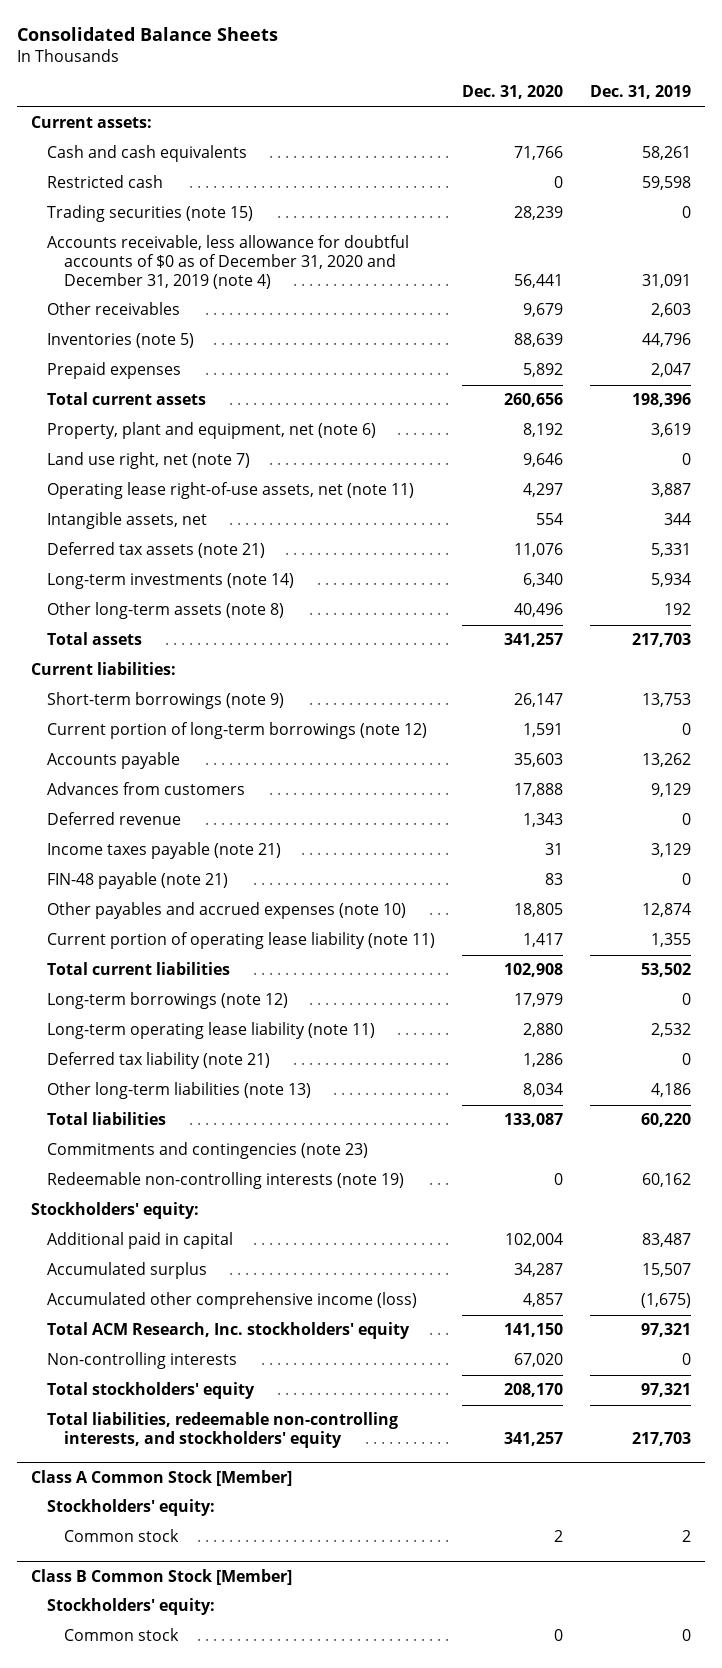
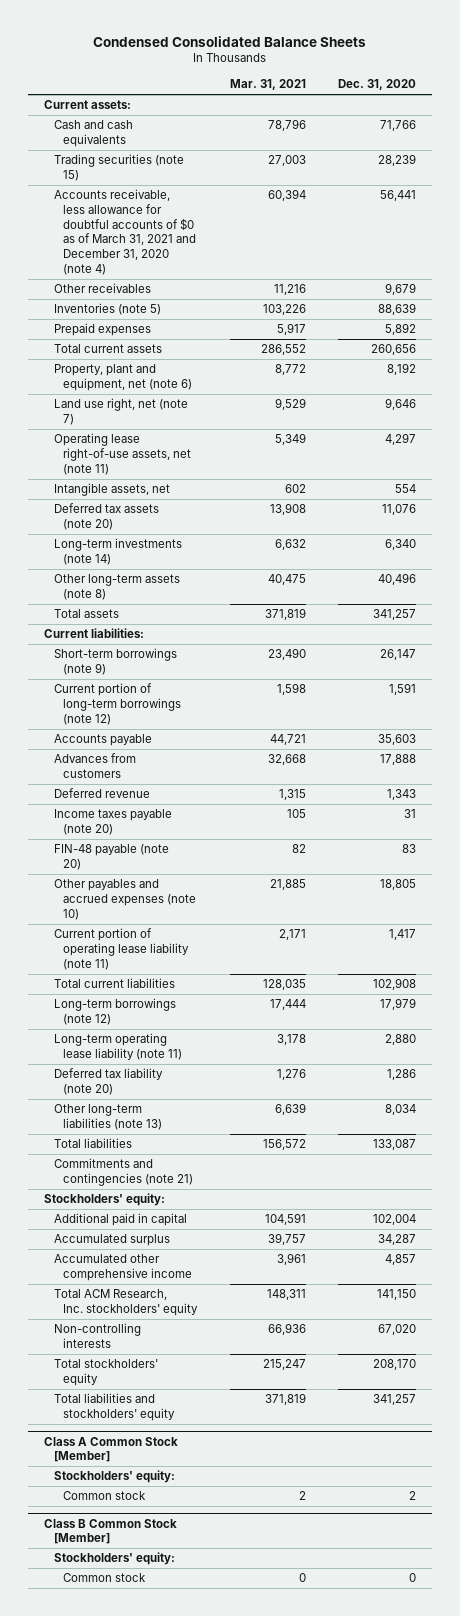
[17,26,279,41] Consolidated Balance Sheets -> [93,35,367,47] Condensed Consolidated Balance Sheets
[590,85,692,100] Dec. 31, 2019 -> none
none -> [229,79,306,91] Mar. 31, 2021
[47,175,164,189] Restricted cash -> none
[47,235,410,289] Accounts receivable, less allowance for doubtful accounts of $0 as of December 31, 2020 and December 31, 2019 (note 4) -> [53,189,197,275] Accounts receivable, less allowance for doubtful accounts of $0 as of March 31, 2021 and December 31, 2020 (note 4)
[47,542,266,559] Deferred tax assets (note 21) -> [53,503,159,531] Deferred tax assets (note 20)
[47,842,282,860] Income taxes payable (note 21) -> [53,809,172,836] Income taxes payable (note 20)
[47,872,229,890] FIN-48 payable (note 21) -> [53,844,169,871] FIN-48 payable (note 20)
[47,1052,271,1070] Deferred tax liability (note 21) -> [53,1068,163,1096] Deferred tax liability (note 20)
[47,1172,405,1190] Redeemable non-controlling interests (note 19) -> none
[47,1142,369,1160] Commitments and contingencies (note 23) -> [53,1158,194,1187] Commitments and contingencies (note 21)
[47,1292,418,1310] Accumulated other comprehensive income (loss) -> [53,1254,193,1282] Accumulated other comprehensive income
[47,1412,399,1448] Total liabilities, redeemable non-controlling interests, and stockholders' equity -> [53,1393,176,1422] Total liabilities and stockholders' equity

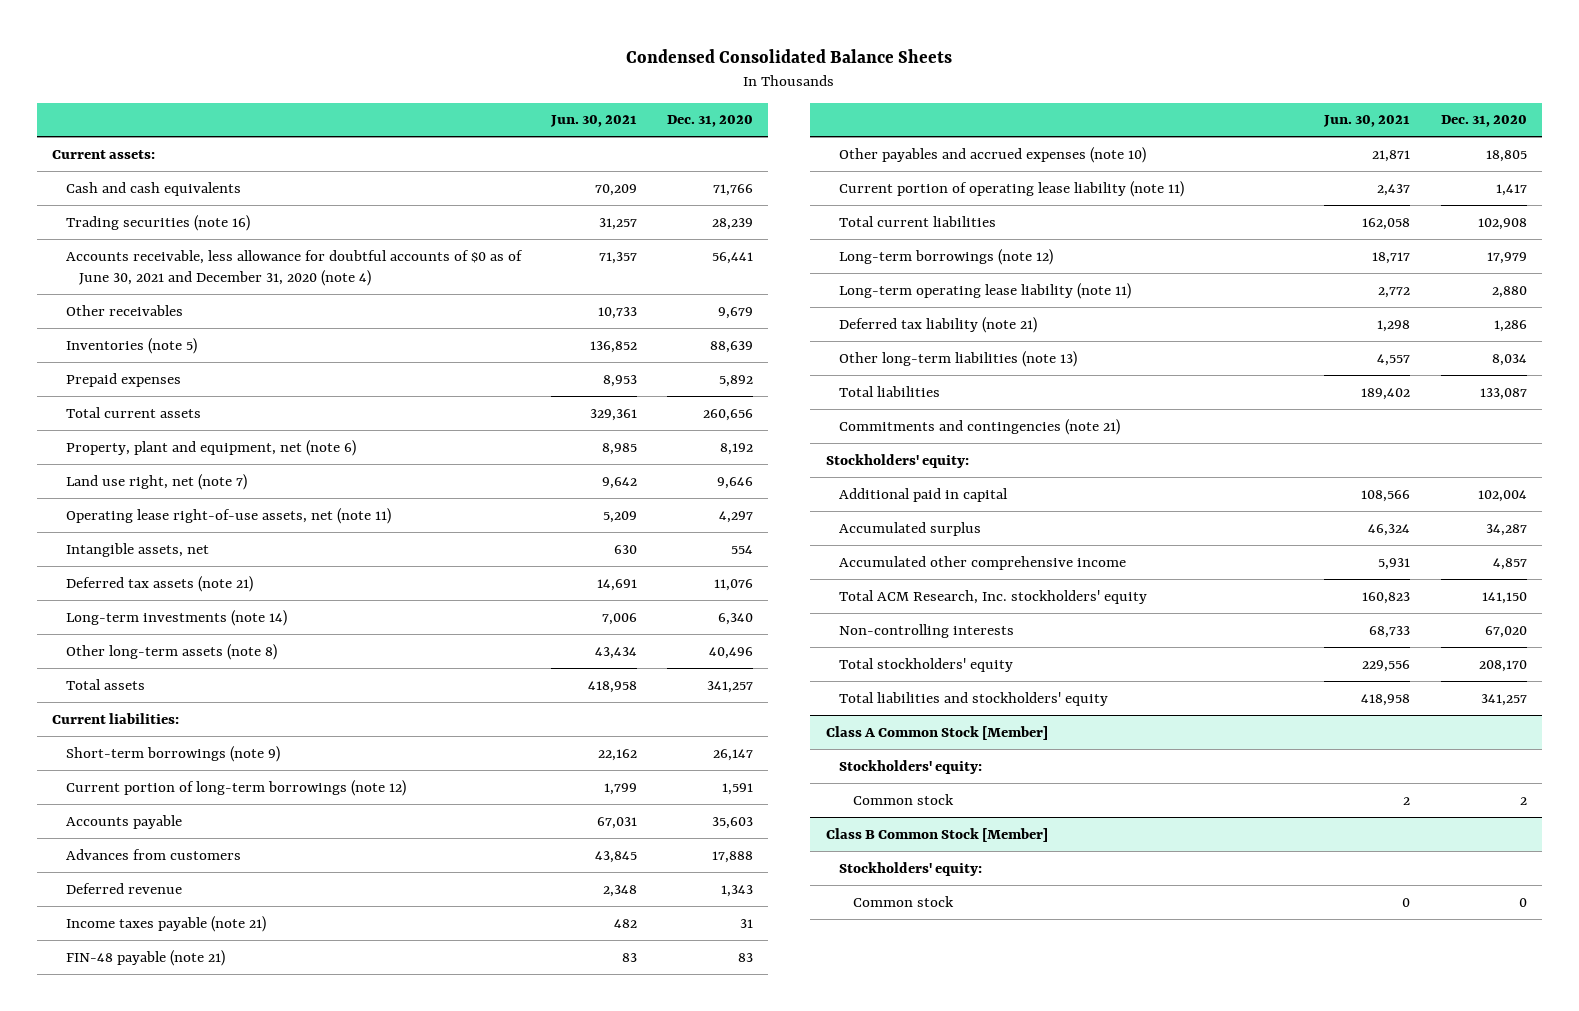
[229,79,306,91] Mar. 31, 2021 -> none
none -> [549,115,637,128] Jun. 30, 2021
[53,154,184,182] Trading securities (note 15) -> [65,214,250,231] Trading securities (note 16)
[53,189,197,275] Accounts receivable, less allowance for doubtful accounts of $0 as of March 31, 2021 and December 31, 2020 (note 4) -> [65,249,523,286] Accounts receivable, less allowance for doubtful accounts of $0 as of June 30, 2021 and December 31, 2020 (note 4)
[53,503,159,531] Deferred tax assets (note 20) -> [65,575,253,592] Deferred tax assets (note 21)
[53,809,172,836] Income taxes payable (note 20) -> [65,915,266,932] Income taxes payable (note 21)
[53,844,169,871] FIN-48 payable (note 20) -> [65,949,225,966] FIN-48 payable (note 21)
[53,1068,163,1096] Deferred tax liability (note 20) -> [839,316,1038,333] Deferred tax liability (note 21)

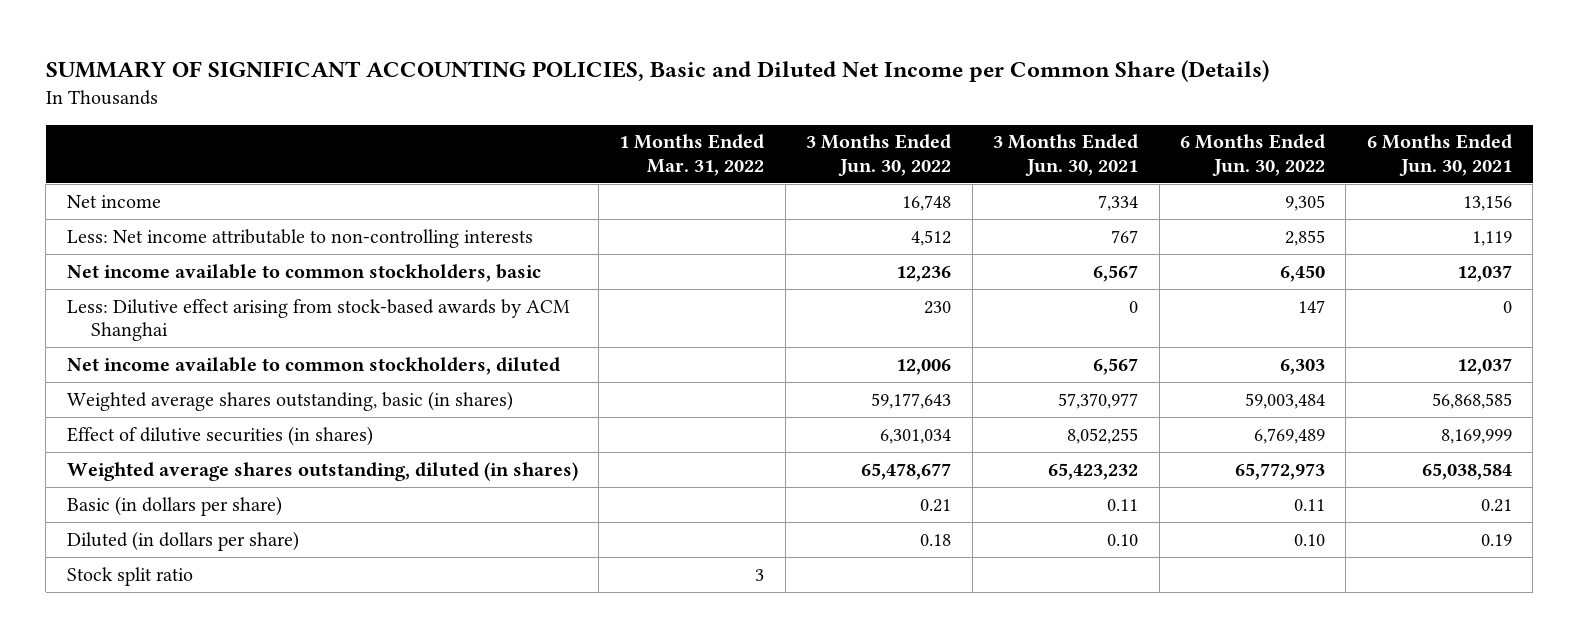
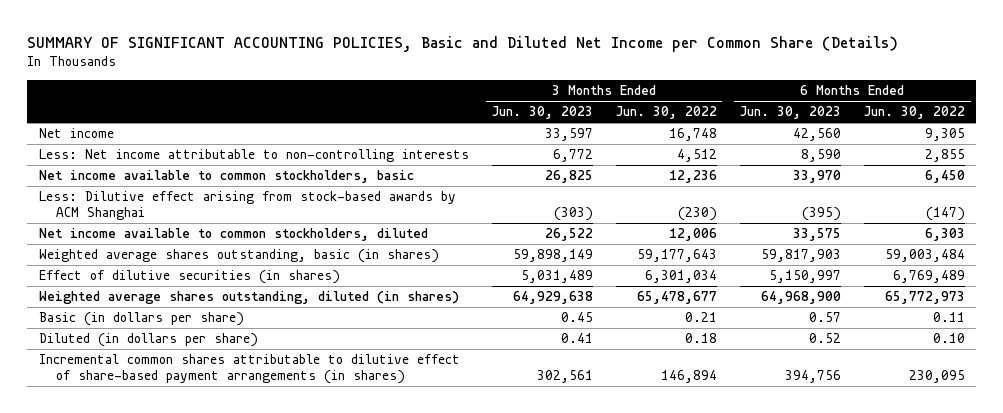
[619,134,765,176] 1 Months Ended Mar. 31, 2022 -> none
[993,134,1139,176] 3 Months Ended Jun. 30, 2021 -> none
[1366,134,1512,176] 6 Months Ended Jun. 30, 2021 -> none
none -> [491,106,593,120] Jun. 30, 2023
none -> [739,106,841,120] Jun. 30, 2023
[924,300,952,314] 230 -> [677,207,717,222] (230)
[1298,299,1326,313] 147 -> [925,207,965,222] (147)
[66,566,193,586] Stock split ratio -> none
none -> [38,354,460,385] Incremental common shares attributable to dilutive effect of share-based payment arrangements (in shares)

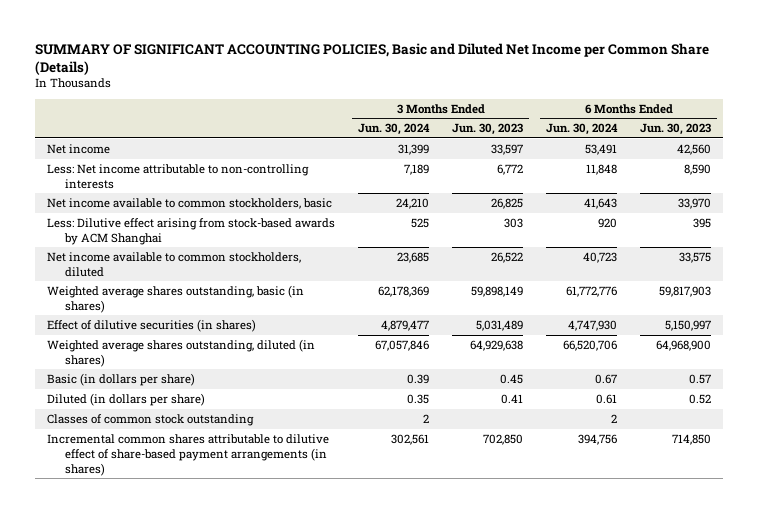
[615,106,717,120] Jun. 30, 2022 -> none
[863,106,965,120] Jun. 30, 2022 -> none
none -> [357,123,430,136] Jun. 30, 2024
none -> [546,123,619,136] Jun. 30, 2024
[553,207,593,222] (303) -> [504,217,524,228] 303
[801,207,841,222] (395) -> [693,217,712,228] 395
none -> [46,413,254,426] Classes of common stock outstanding
[536,370,593,384] 302,561 -> [483,433,524,445] 702,850
[784,370,841,384] 394,756 -> [672,433,712,445] 714,850

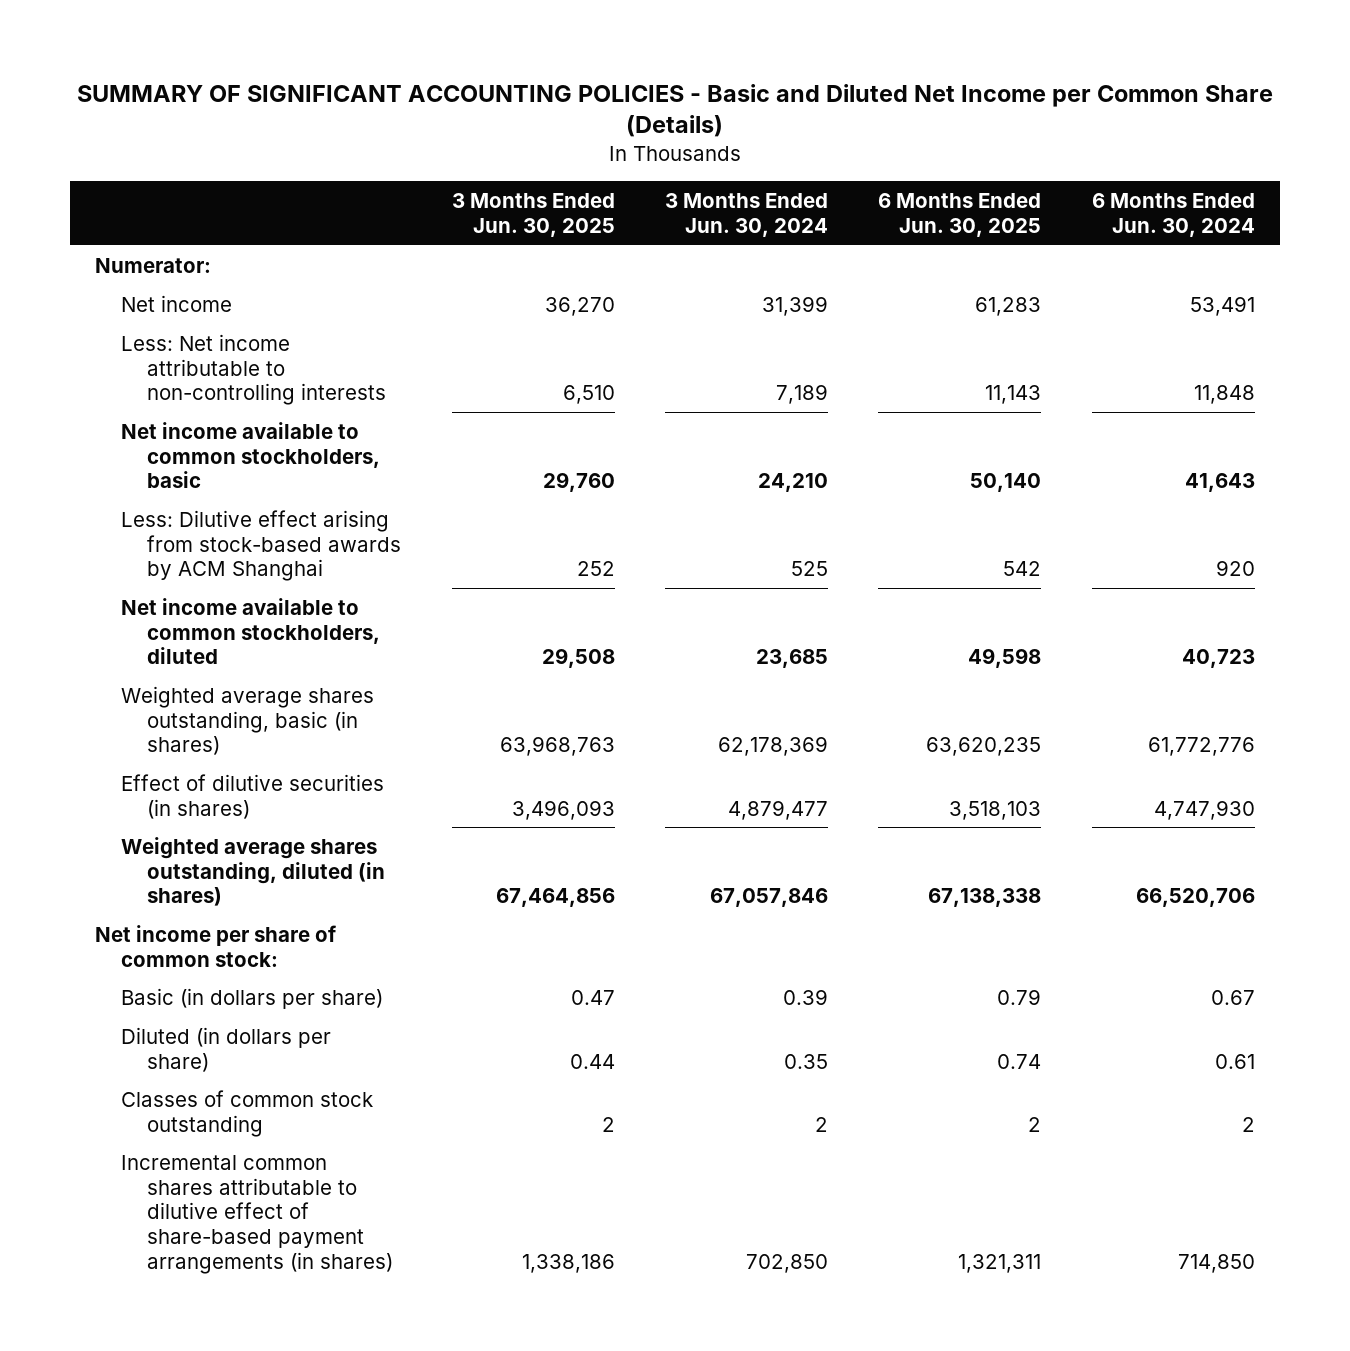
[35,42,710,75] SUMMARY OF SIGNIFICANT ACCOUNTING POLICIES, Basic and Diluted Net Income per Common Share (Details) -> [76,83,1273,138] SUMMARY OF SIGNIFICANT ACCOUNTING POLICIES - Basic and Diluted Net Income per Common Share (Details)
[452,123,524,136] Jun. 30, 2023 -> none
[640,123,712,136] Jun. 30, 2023 -> none
none -> [451,192,615,237] 3 Months Ended Jun. 30, 2025
none -> [878,192,1042,237] 6 Months Ended Jun. 30, 2025
none -> [95,257,212,273] Numerator:
none -> [95,924,337,967] Net income per share of common stock:
[390,433,429,445] 302,561 -> [745,1254,828,1274] 702,850
[578,433,618,445] 394,756 -> [1177,1254,1255,1274] 714,850

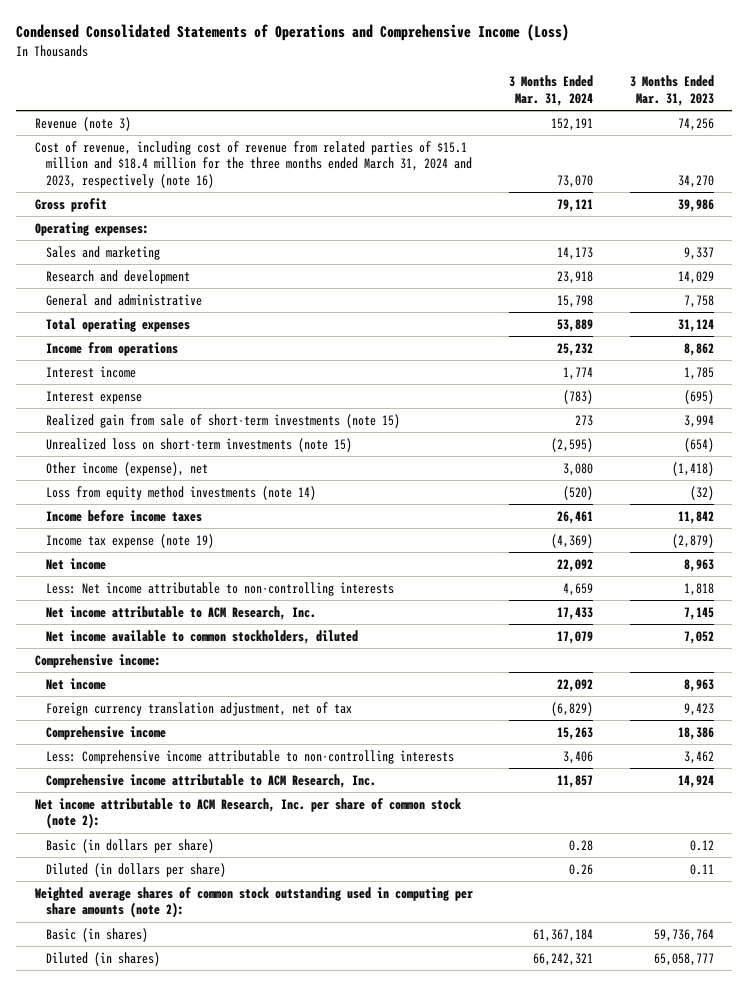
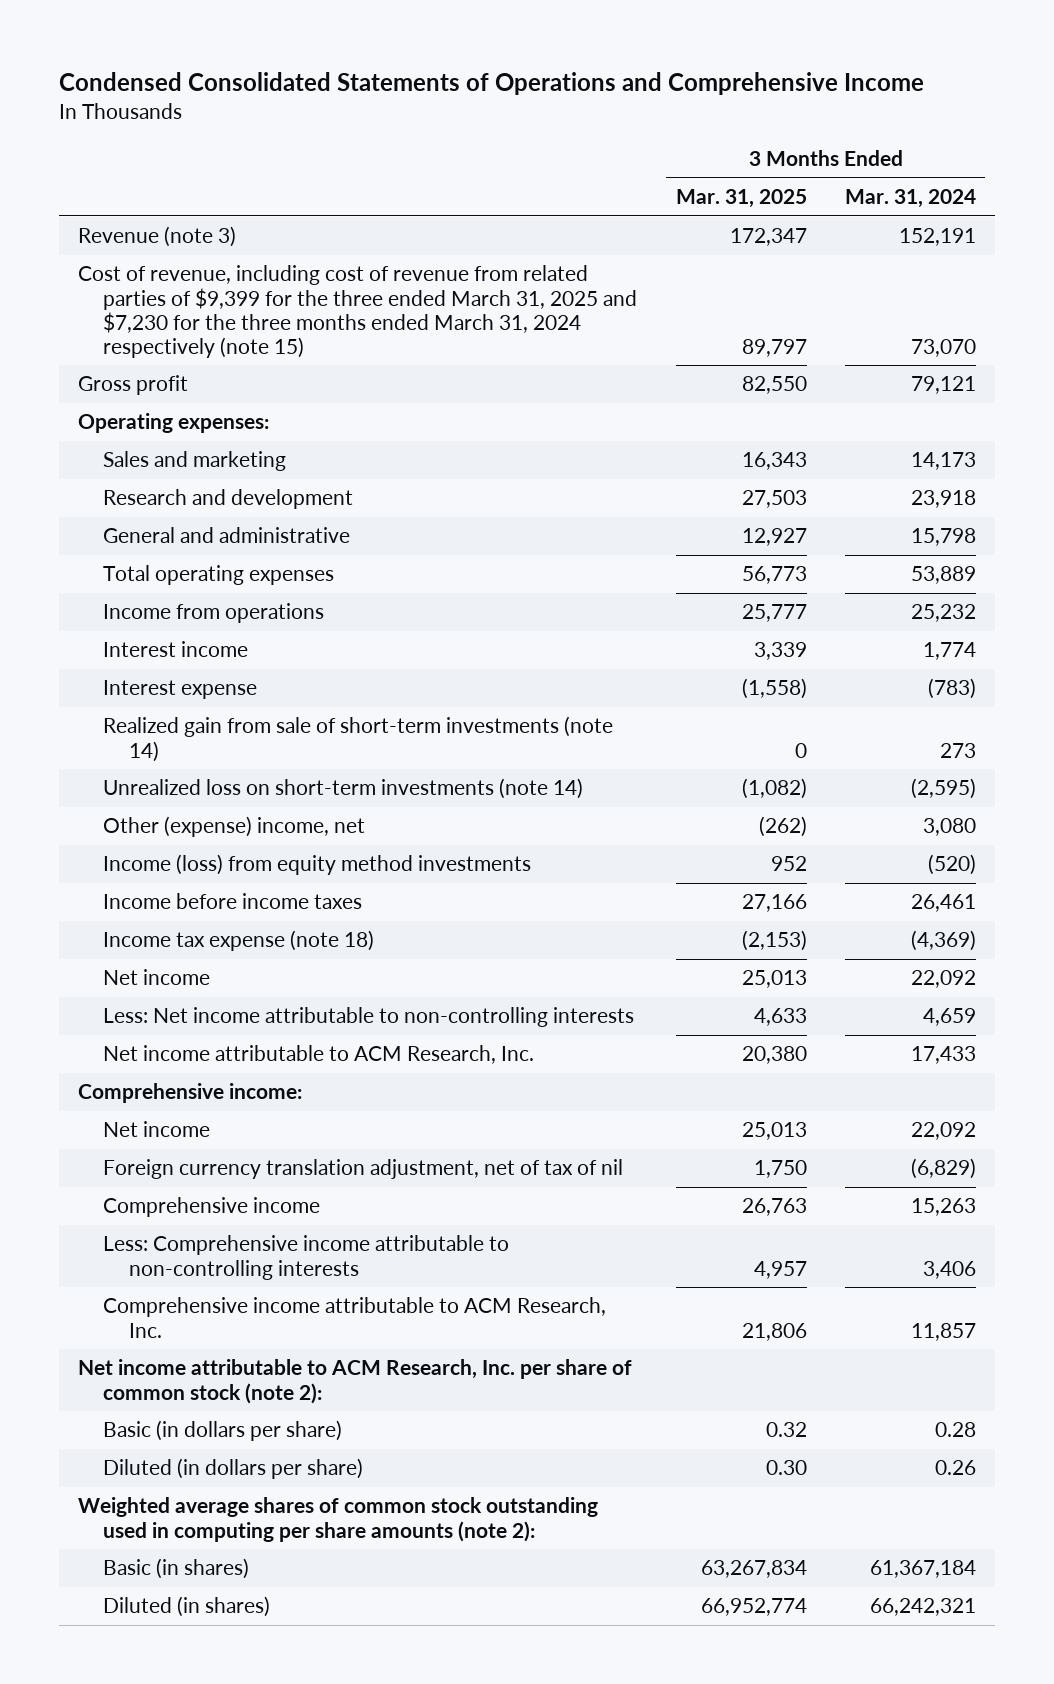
[16,24,570,42] Condensed Consolidated Statements of Operations and Comprehensive Income (Loss) -> [58,71,924,95] Condensed Consolidated Statements of Operations and Comprehensive Income
[629,75,714,106] 3 Months Ended Mar. 31, 2023 -> none
none -> [675,189,807,209] Mar. 31, 2025
[34,140,472,188] Cost of revenue, including cost of revenue from related parties of $15.1 million and $18.4 million for the three months ended March 31, 2024 and 2023, respectively (note 16) -> [77,265,638,359] Cost of revenue, including cost of revenue from related parties of $9,399 for the three ended March 31, 2025 and $7,230 for the three months ended March 31, 2024 respectively (note 15)
[45,413,400,428] Realized gain from sale of short-term investments (note 15) -> [103,716,614,762] Realized gain from sale of short-term investments (note 14)
[45,437,352,452] Unrealized loss on short-term investments (note 15) -> [103,778,584,800] Unrealized loss on short-term investments (note 14)
[45,461,208,476] Other income (expense), net -> [103,816,366,838] Other (expense) income, net
[45,485,316,500] Loss from equity method investments (note 14) -> [103,854,532,876] Income (loss) from equity method investments
[45,533,214,548] Income tax expense (note 19) -> [103,930,375,952] Income tax expense (note 18)
[45,629,358,644] Net income available to common stockholders, diluted -> none
[45,701,352,716] Foreign currency translation adjustment, net of tax -> [103,1159,624,1180] Foreign currency translation adjustment, net of tax of nil

